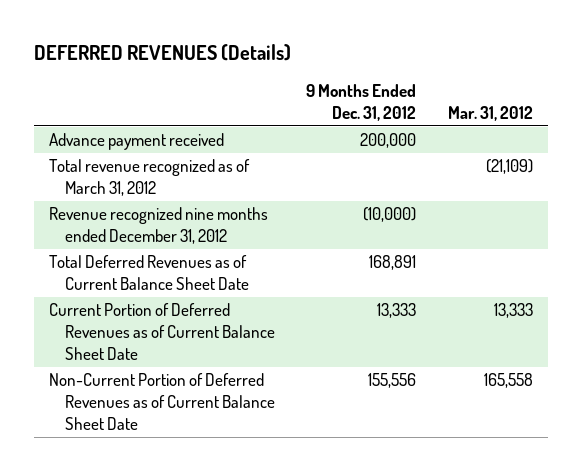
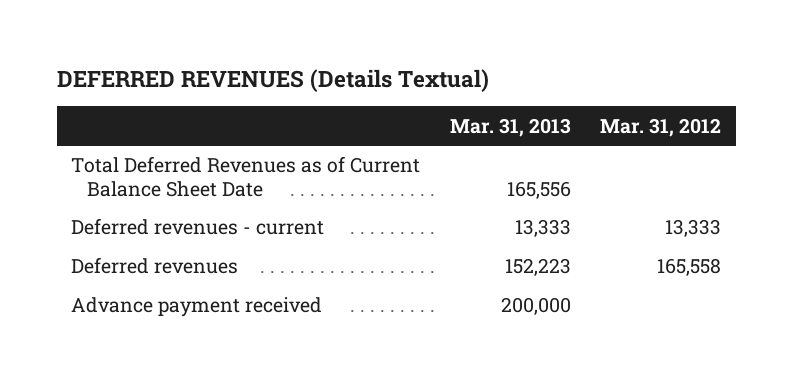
[33,44,291,62] DEFERRED REVENUES (Details) -> [56,68,489,92] DEFERRED REVENUES (Details Textual)
[306,84,417,121] 9 Months Ended Dec. 31, 2012 -> none
none -> [449,117,571,137] Mar. 31, 2013
[49,159,251,197] Total revenue recognized as of March 31, 2012 -> none
[49,207,269,245] Revenue recognized nine months ended December 31, 2012 -> none
[49,303,275,360] Current Portion of Deferred Revenues as of Current Balance Sheet Date -> [71,218,325,236] Deferred revenues - current
[49,373,275,430] Non-Current Portion of Deferred Revenues as of Current Balance Sheet Date -> [71,257,239,275] Deferred revenues
[49,133,225,151] Advance payment received -> [71,297,323,318] Advance payment received

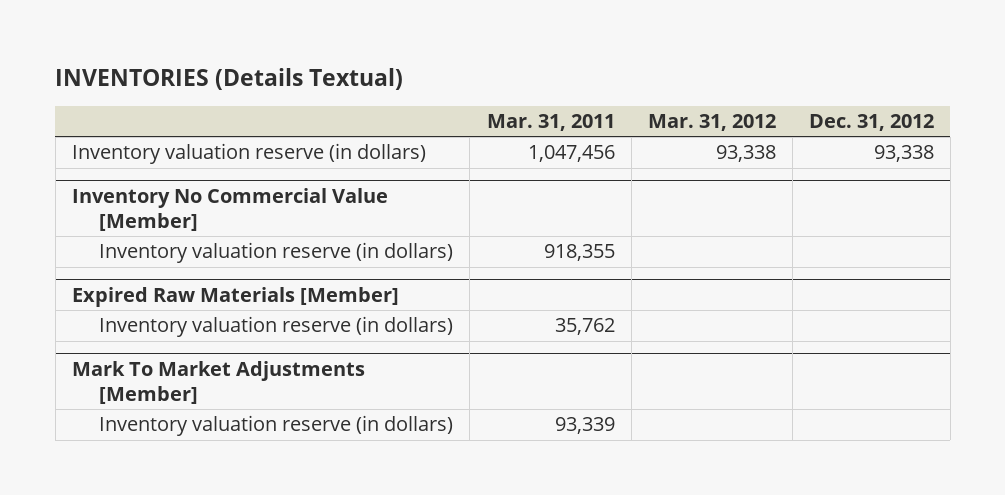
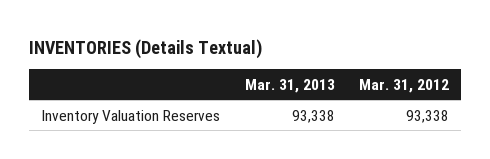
[486,113,615,131] Mar. 31, 2011 -> none
[808,113,934,131] Dec. 31, 2012 -> none
none -> [244,78,335,93] Mar. 31, 2013
[71,187,388,231] Inventory No Commercial Value [Member] -> none
[99,242,454,264] Inventory valuation reserve (in dollars) -> none
[71,286,399,307] Expired Raw Materials [Member] -> none
[99,316,454,338] Inventory valuation reserve (in dollars) -> none
[71,360,365,404] Mark To Market Adjustments [Member] -> none
[99,415,454,437] Inventory valuation reserve (in dollars) -> none
[71,143,426,165] Inventory valuation reserve (in dollars) -> [41,109,221,124] Inventory Valuation Reserves

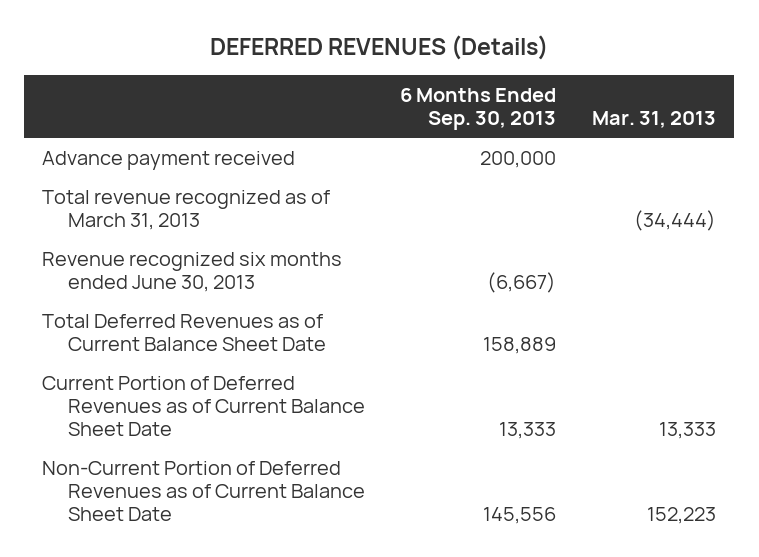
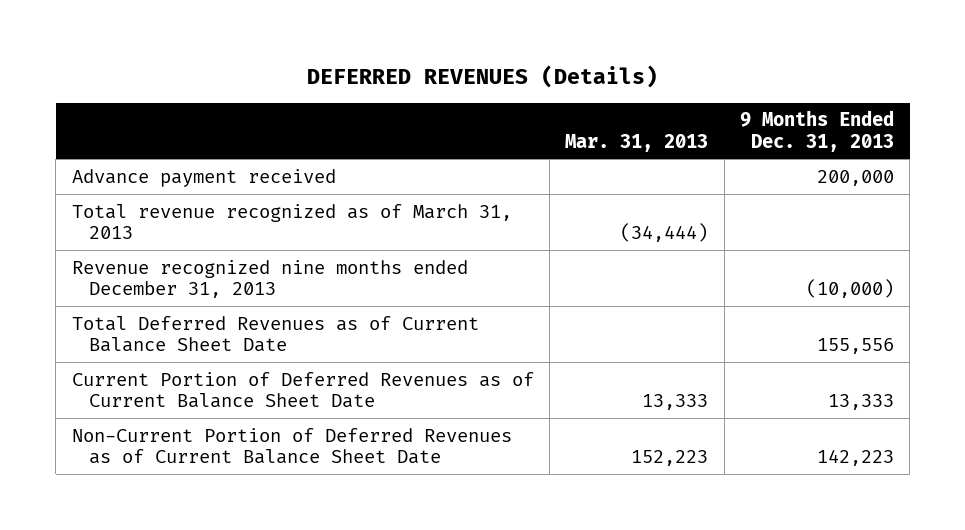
[400,87,557,131] 6 Months Ended Sep. 30, 2013 -> none
none -> [739,110,894,152] 9 Months Ended Dec. 31, 2013
[42,251,343,292] Revenue recognized six months ended June 30, 2013 -> [71,259,468,298] Revenue recognized nine months ended December 31, 2013

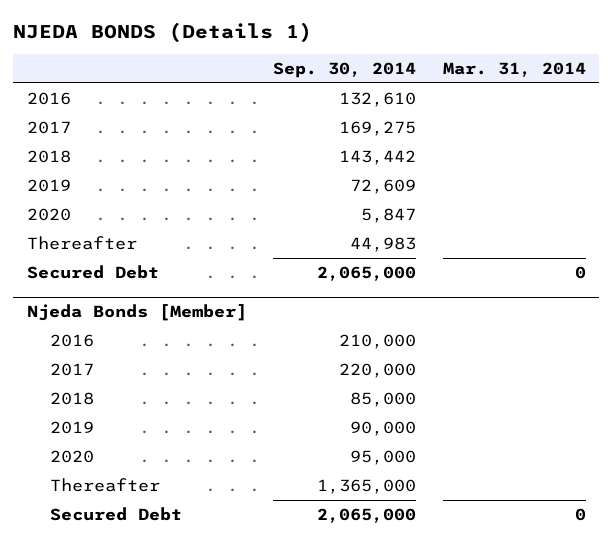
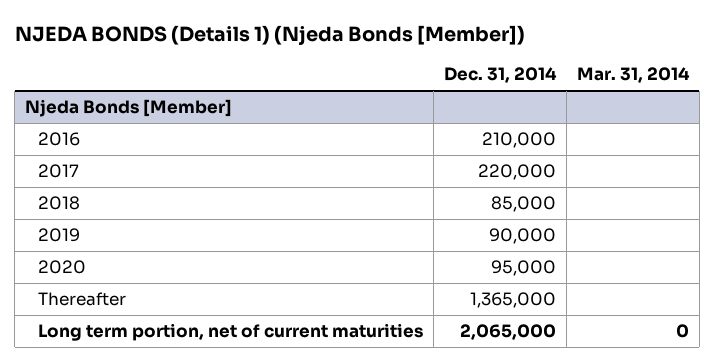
[13,22,313,44] NJEDA BONDS (Details 1) -> [14,25,525,46] NJEDA BONDS (Details 1) (Njeda Bonds [Member])
[273,62,417,79] Sep. 30, 2014 -> none
none -> [444,67,558,84] Dec. 31, 2014
[26,91,71,105] 2016 -> none
[26,120,71,134] 2017 -> none
[26,149,71,163] 2018 -> none
[26,178,71,192] 2019 -> none
[26,207,71,221] 2020 -> none
[26,235,137,250] Thereafter -> none
[26,264,159,279] Secured Debt -> none
[50,506,183,521] Secured Debt -> none
none -> [38,323,424,342] Long term portion, net of current maturities

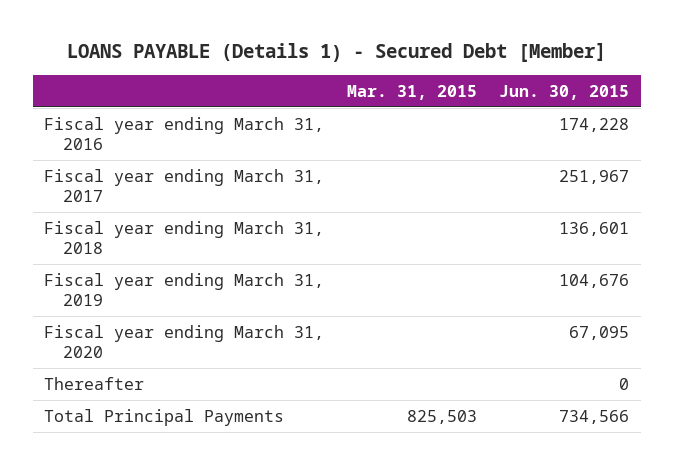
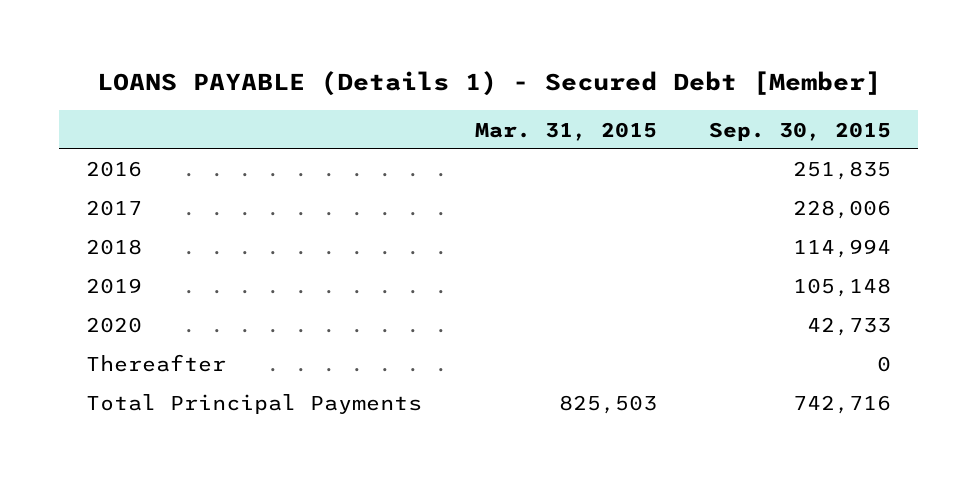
[499,84,630,100] Jun. 30, 2015 -> none
none -> [709,121,892,141] Sep. 30, 2015
[44,116,325,150] Fiscal year ending March 31, 2016 -> [85,161,142,178] 2016
[44,168,325,202] Fiscal year ending March 31, 2017 -> [85,200,142,217] 2017
[44,220,325,254] Fiscal year ending March 31, 2018 -> [85,239,142,256] 2018
[44,272,325,306] Fiscal year ending March 31, 2019 -> [85,278,142,295] 2019
[44,324,325,358] Fiscal year ending March 31, 2020 -> [85,317,142,334] 2020

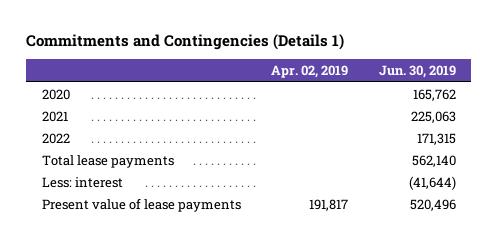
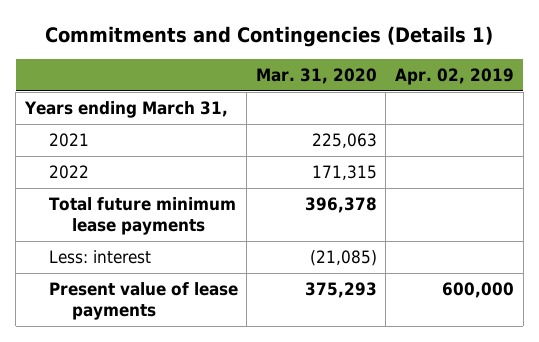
[378,64,456,78] Jun. 30, 2019 -> none
none -> [255,67,377,84] Mar. 31, 2020
[41,88,70,100] 2020 -> none
none -> [23,101,228,119] Years ending March 31,
[41,154,174,168] Total lease payments -> [48,197,236,235] Total future minimum lease payments
[309,198,349,211] 191,817 -> [442,282,515,299] 600,000

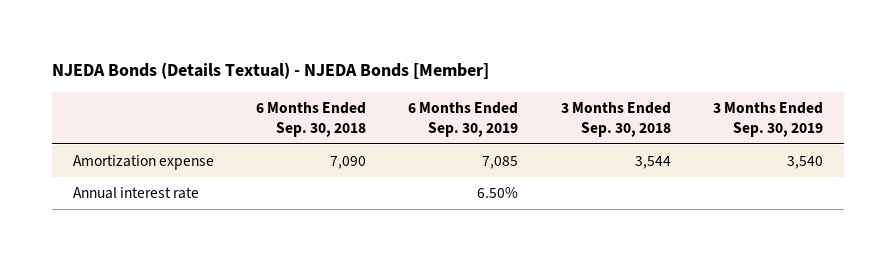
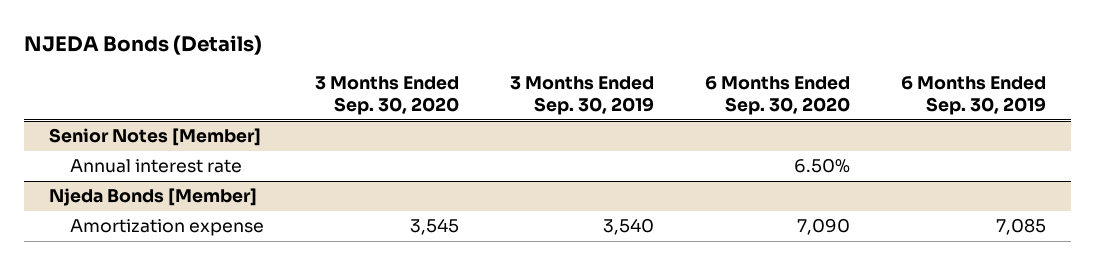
[51,62,489,80] NJEDA Bonds (Details Textual) - NJEDA Bonds [Member] -> [23,34,262,55] NJEDA Bonds (Details)
[256,101,367,137] 6 Months Ended Sep. 30, 2018 -> none
[560,101,671,137] 3 Months Ended Sep. 30, 2018 -> none
none -> [314,76,459,116] 3 Months Ended Sep. 30, 2020
none -> [704,76,850,116] 6 Months Ended Sep. 30, 2020
none -> [49,128,262,147] Senior Notes [Member]
none -> [69,159,242,174] Annual interest rate
none -> [49,188,258,207] Njeda Bonds [Member]
[72,187,199,200] Annual interest rate -> none

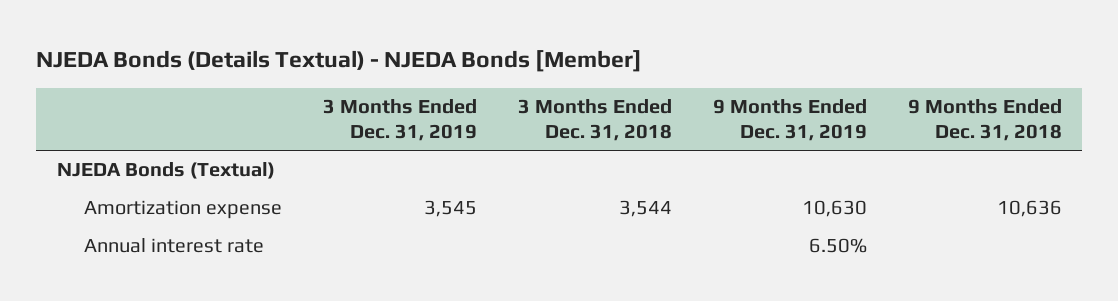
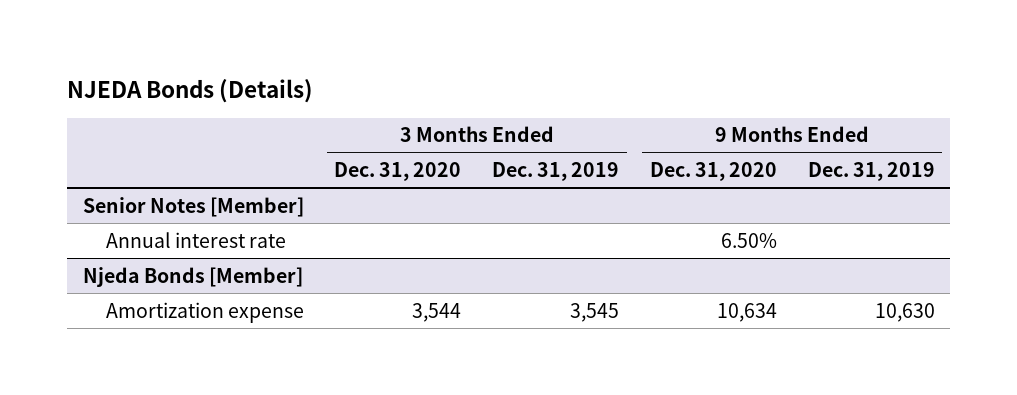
[36,50,643,73] NJEDA Bonds (Details Textual) - NJEDA Bonds [Member] -> [67,78,314,103] NJEDA Bonds (Details)
[517,99,672,142] 3 Months Ended Dec. 31, 2018 -> none
[907,99,1062,142] 9 Months Ended Dec. 31, 2018 -> none
none -> [334,162,462,182] Dec. 31, 2020
none -> [649,162,777,182] Dec. 31, 2020
[56,162,275,180] NJEDA Bonds (Textual) -> none
none -> [82,196,304,217] Senior Notes [Member]
none -> [105,231,286,248] Annual interest rate
none -> [82,266,303,287] Njeda Bonds [Member]
[84,238,265,254] Annual interest rate -> none

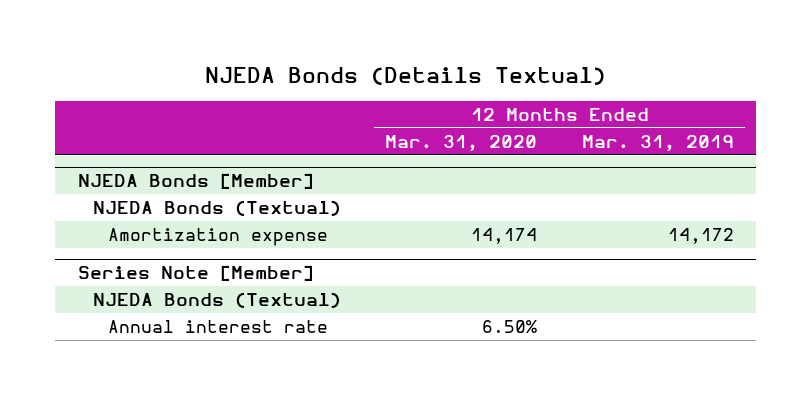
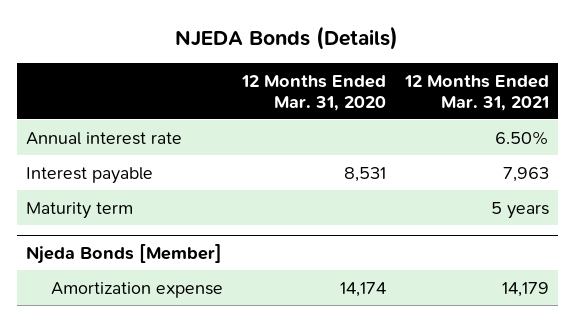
[204,66,606,85] NJEDA Bonds (Details Textual) -> [175,25,399,50] NJEDA Bonds (Details)
[581,134,734,152] Mar. 31, 2019 -> none
none -> [403,74,549,111] 12 Months Ended Mar. 31, 2021
[92,200,341,217] NJEDA Bonds (Textual) -> none
none -> [25,131,182,145] Annual interest rate
none -> [25,166,153,184] Interest payable
none -> [25,201,133,219] Maturity term
[77,173,314,190] NJEDA Bonds [Member] -> [25,244,222,265] Njeda Bonds [Member]
[77,265,314,282] Series Note [Member] -> none
[92,292,341,309] NJEDA Bonds (Textual) -> none
[108,320,329,334] Annual interest rate -> none

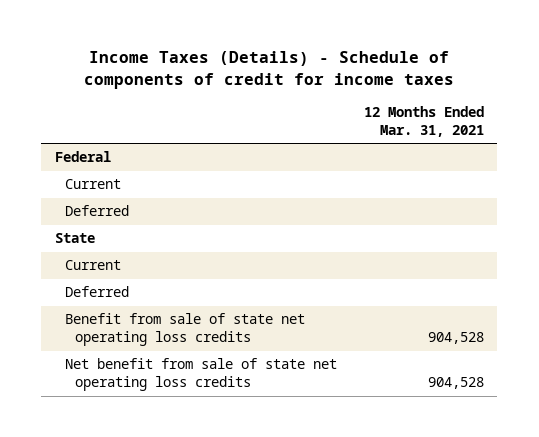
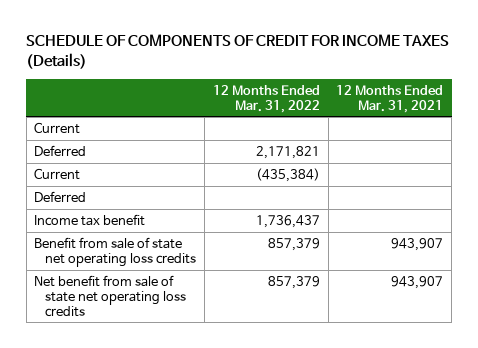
[84,50,455,89] Income Taxes (Details) - Schedule of components of credit for income taxes -> [26,34,450,69] SCHEDULE OF COMPONENTS OF CREDIT FOR INCOME TAXES (Details)
none -> [212,84,320,113] 12 Months Ended Mar. 31, 2022
[54,151,111,163] Federal -> none
[54,233,95,244] State -> none
none -> [34,213,146,226] Income tax benefit
[427,332,484,345] 904,528 -> [391,237,444,251] 943,907
[427,377,484,390] 904,528 -> [391,275,444,289] 943,907

